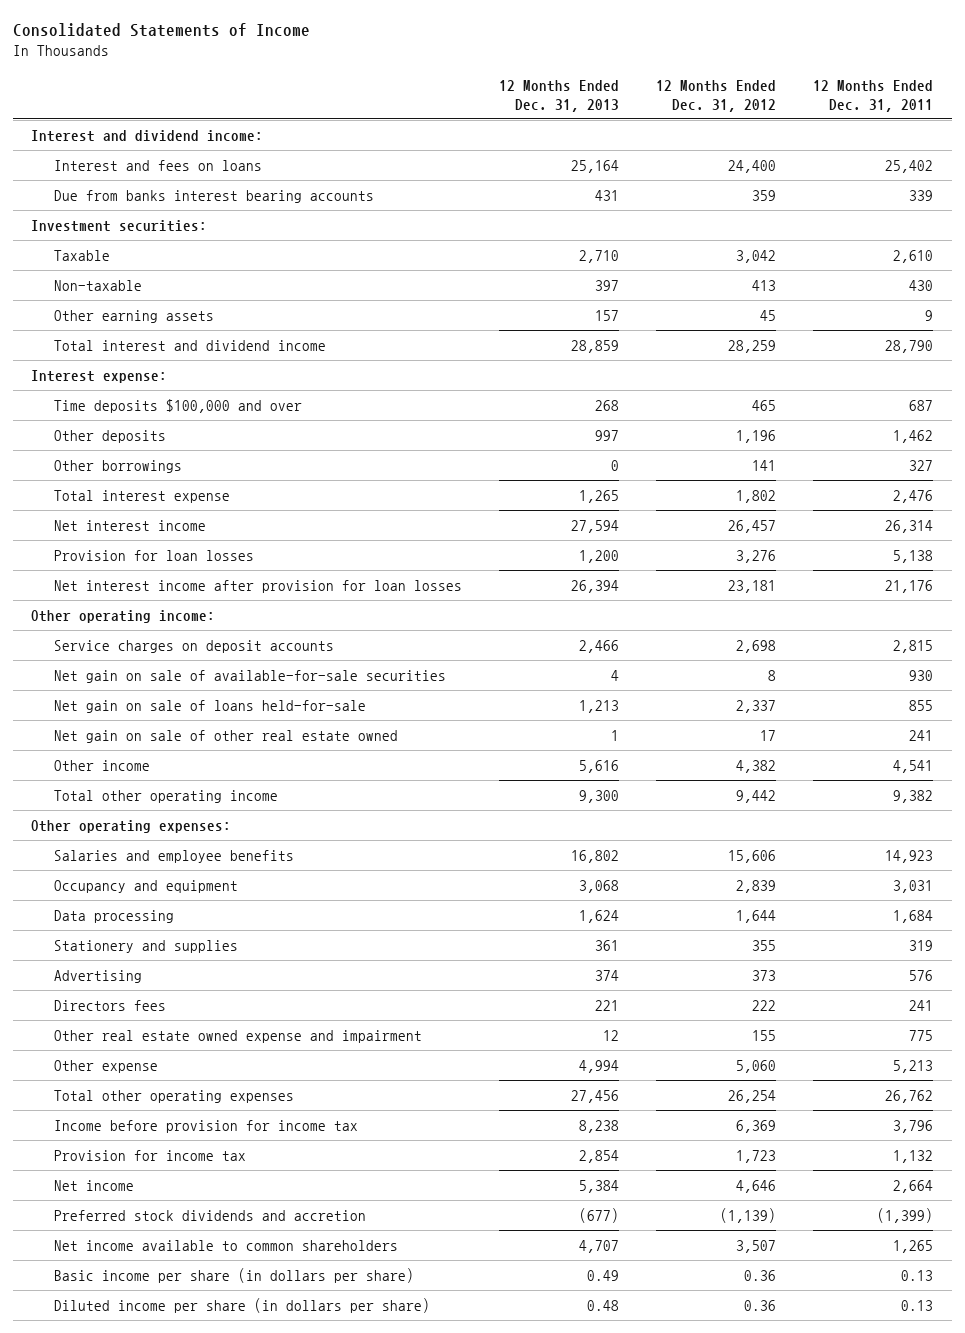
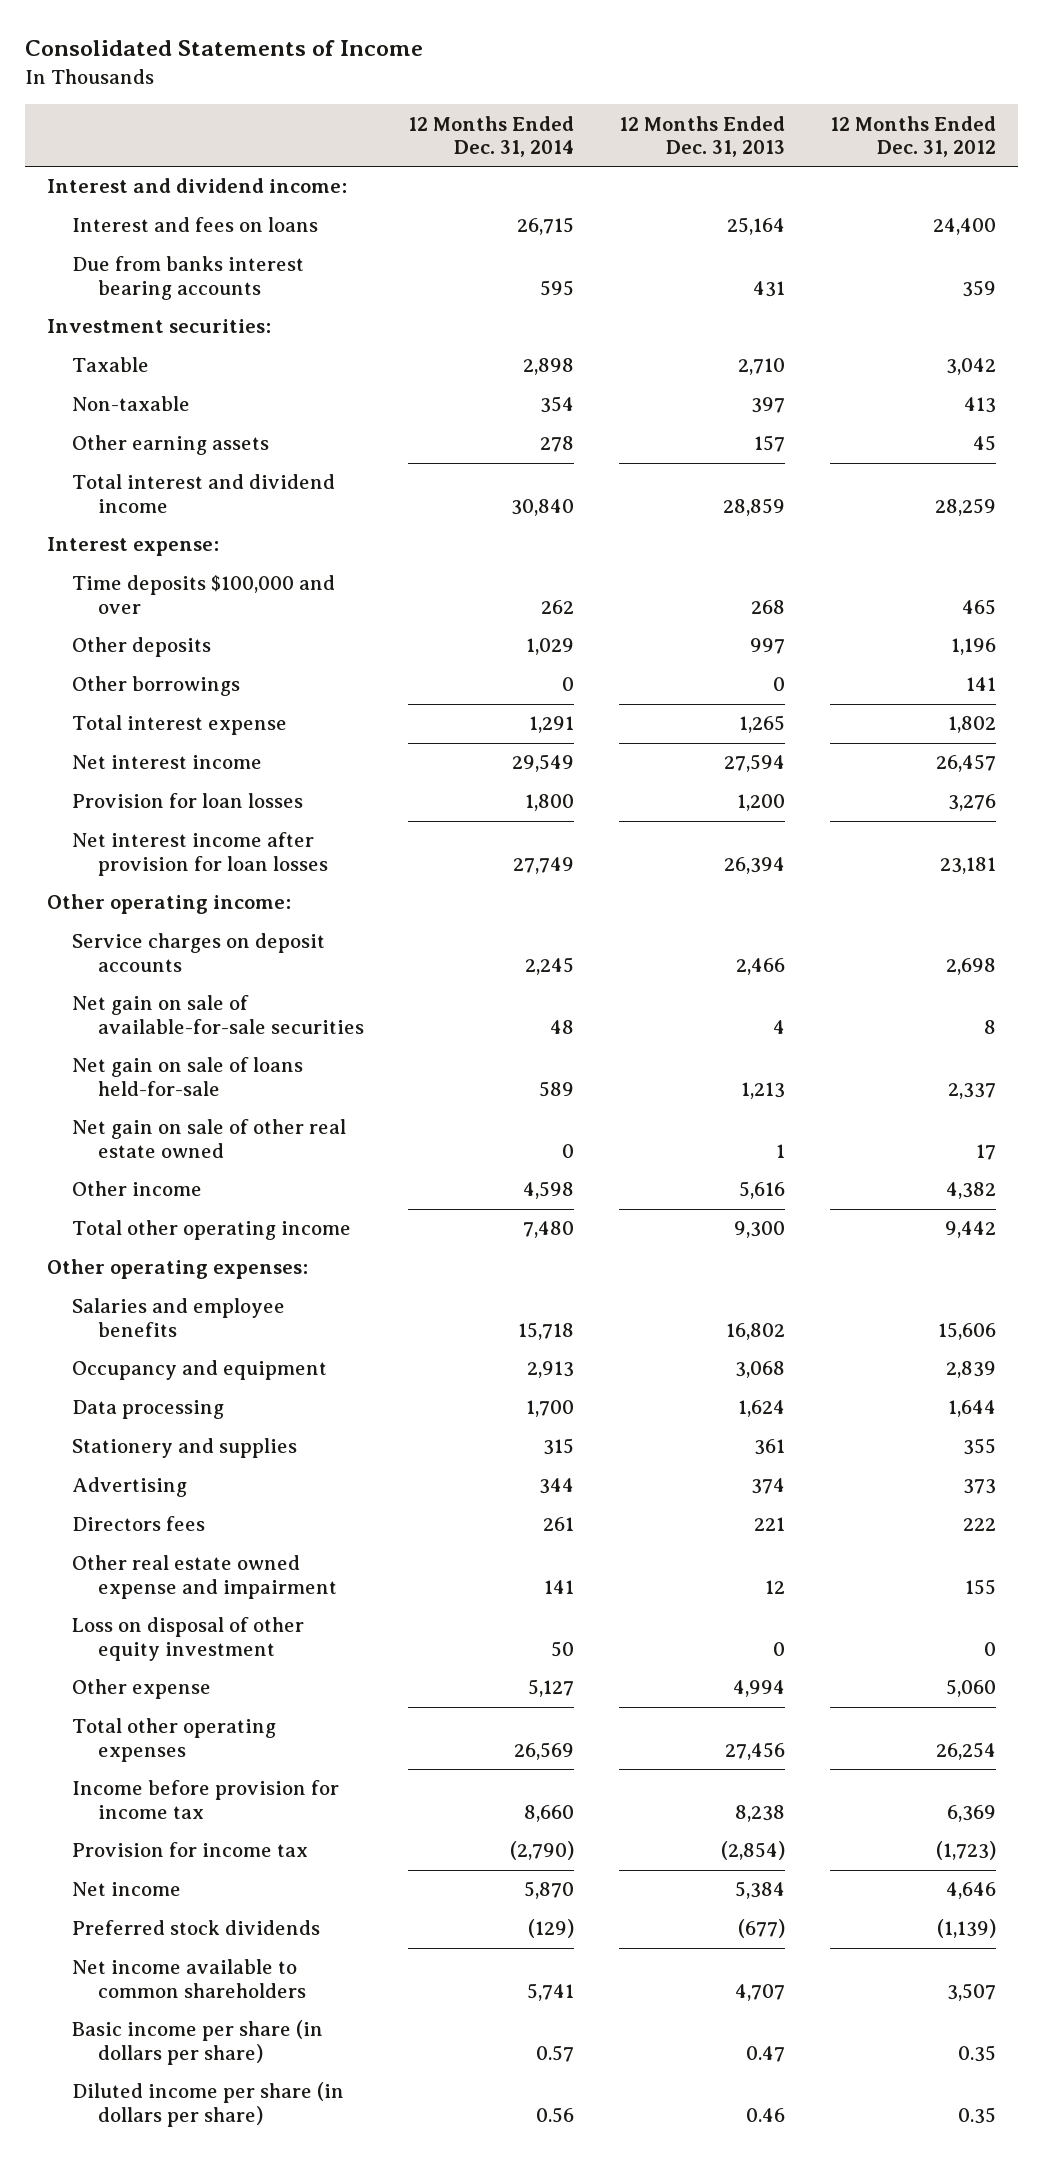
[813,79,934,112] 12 Months Ended Dec. 31, 2011 -> none
none -> [408,115,575,158] 12 Months Ended Dec. 31, 2014
none -> [72,1617,305,1661] Loss on disposal of other equity investment
[579,1149,620,1163] 2,854 -> [720,1841,785,1861] (2,854)
[736,1149,777,1163] 1,723 -> [935,1841,996,1861] (1,723)
[53,1209,366,1221] Preferred stock dividends and accretion -> [72,1920,321,1936] Preferred stock dividends
[587,1269,620,1281] 0.49 -> [745,2045,785,2062] 0.47
[744,1269,777,1281] 0.36 -> [957,2044,996,2062] 0.35
[587,1299,620,1311] 0.48 -> [745,2107,785,2122] 0.46
[744,1299,777,1311] 0.36 -> [957,2106,996,2124] 0.35

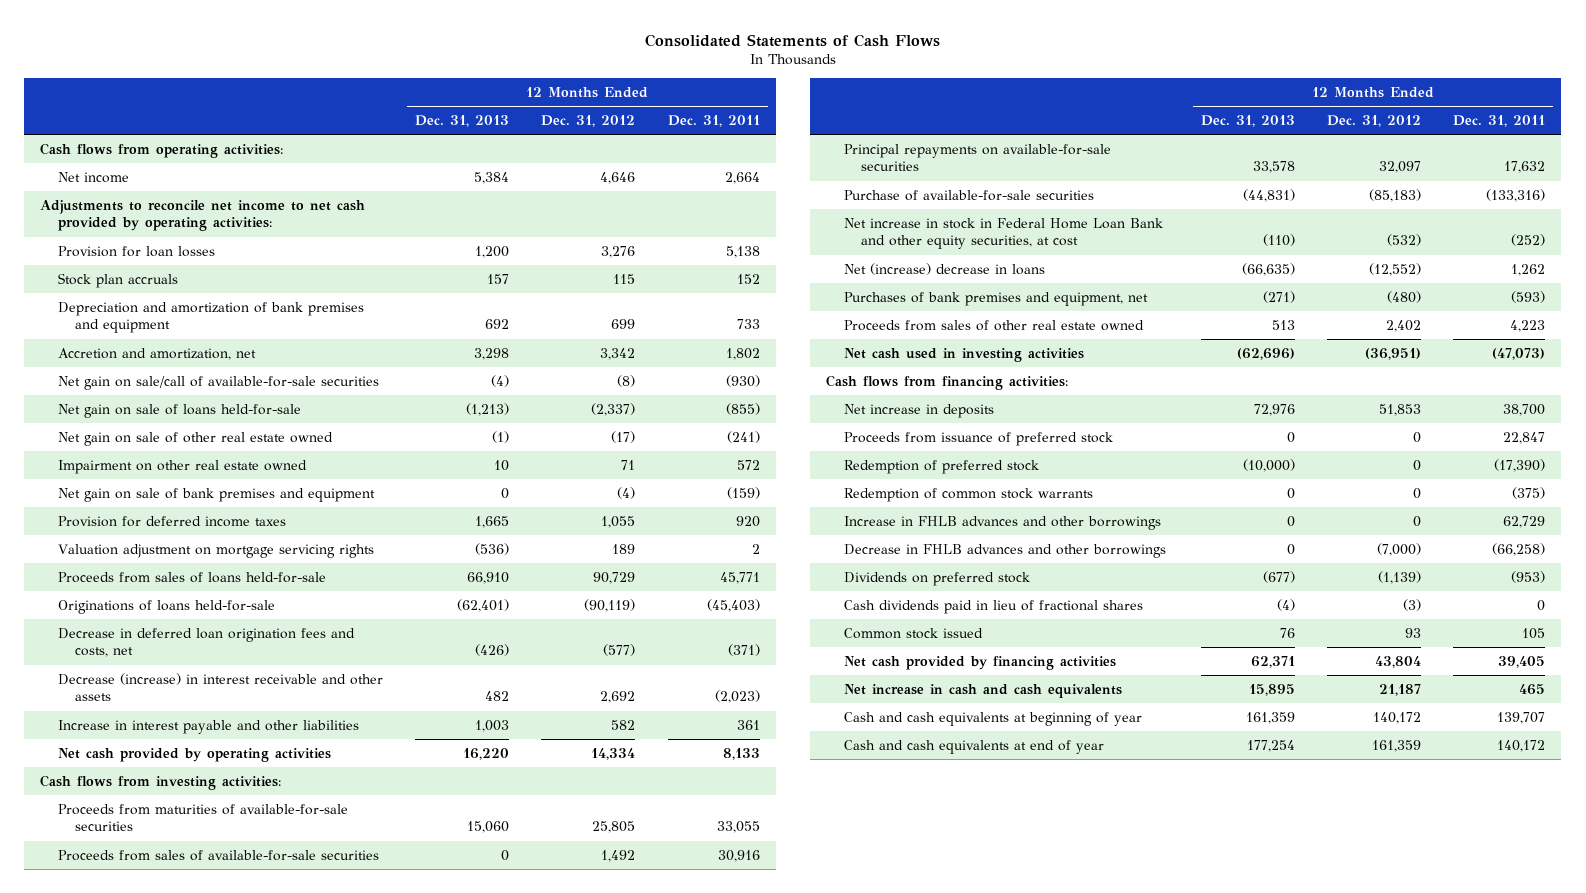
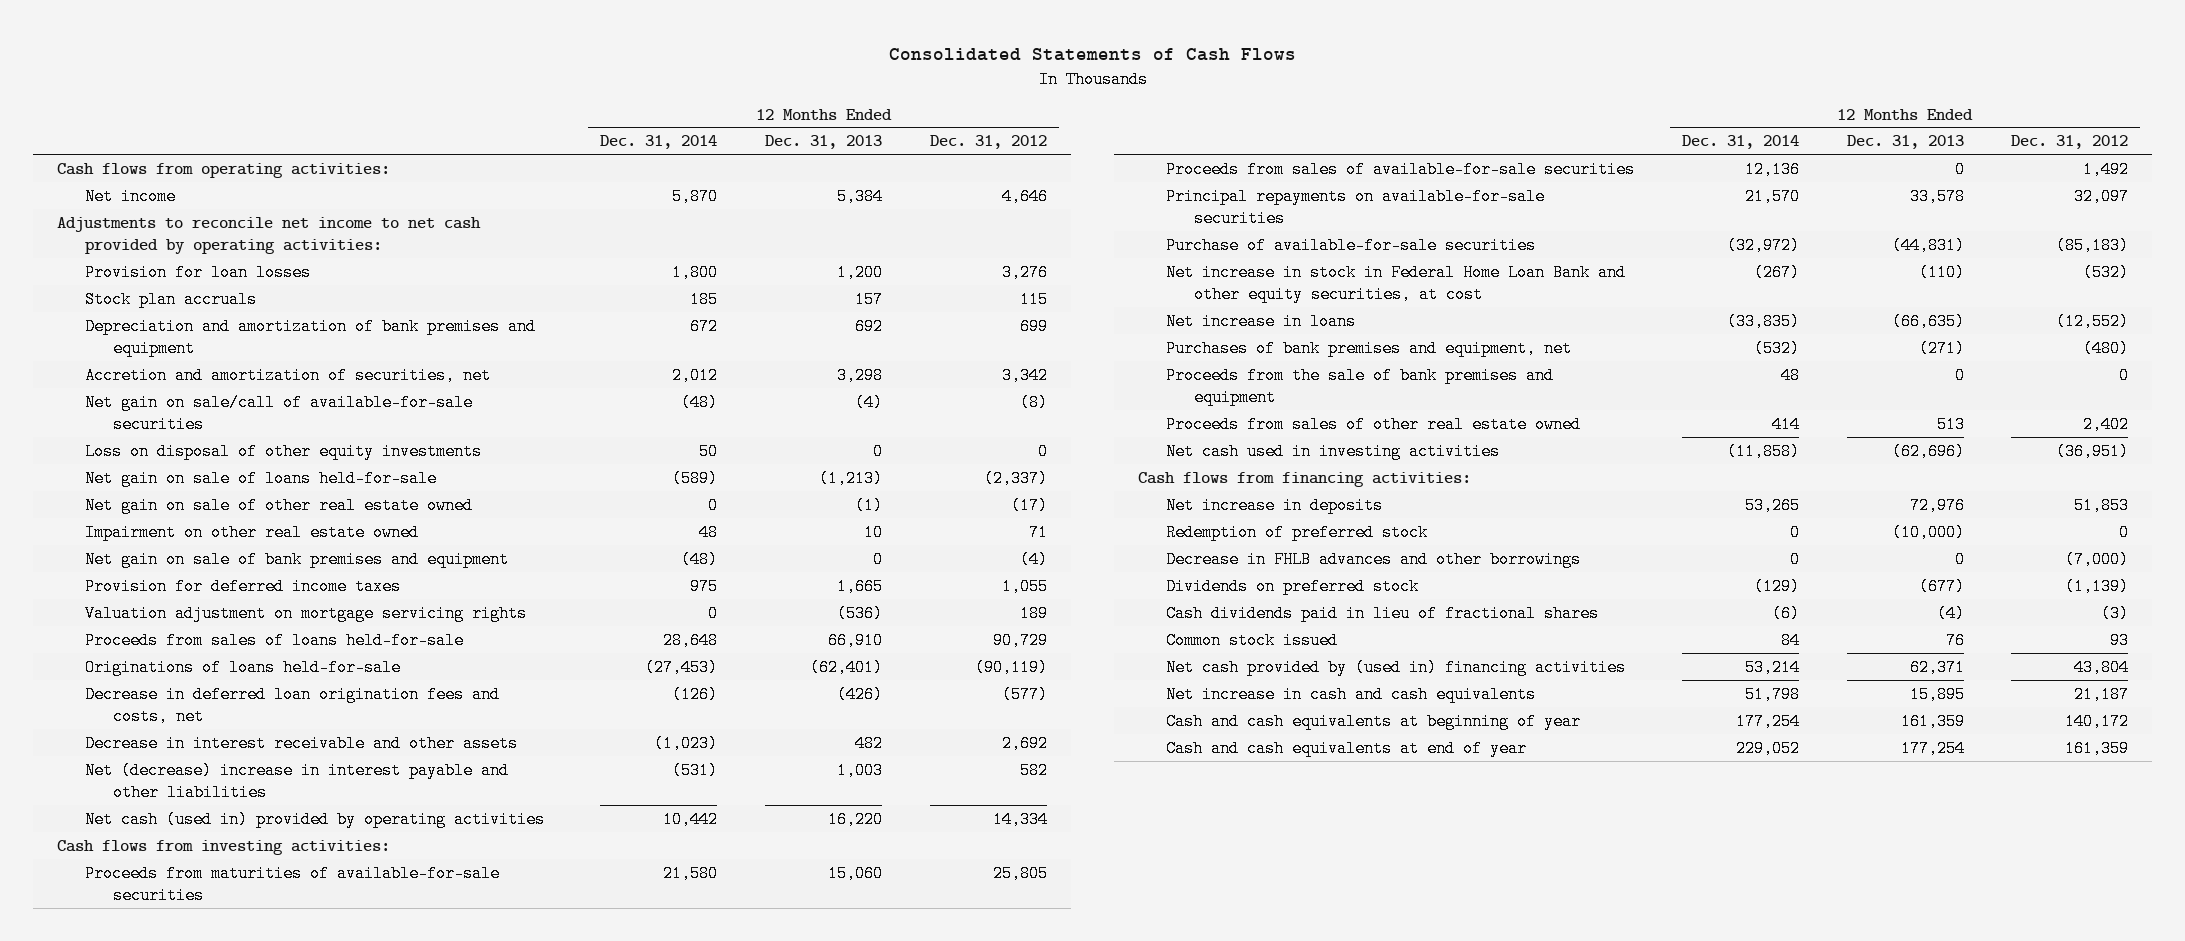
[667,114,760,127] Dec. 31, 2011 -> none
none -> [600,135,718,150] Dec. 31, 2014
[57,347,256,360] Accretion and amortization, net -> [84,366,491,384] Accretion and amortization of securities, net
none -> [84,442,482,460] Loss on disposal of other equity investments
[57,672,383,702] Decrease (increase) in interest receivable and other assets -> [84,734,518,752] Decrease in interest receivable and other assets
[57,719,359,734] Increase in interest payable and other liabilities -> [84,761,509,801] Net (decrease) increase in interest payable and other liabilities
[57,747,331,762] Net cash provided by operating activities -> [84,810,545,828] Net cash (used in) provided by operating activities
[843,262,1045,275] Net (increase) decrease in loans -> [1166,312,1357,330] Net increase in loans
none -> [1166,366,1555,406] Proceeds from the sale of bank premises and equipment
[843,431,1113,446] Proceeds from issuance of preferred stock -> none
[843,487,1093,502] Redemption of common stock warrants -> none
[843,515,1161,530] Increase in FHLB advances and other borrowings -> none
[843,655,1116,670] Net cash provided by financing activities -> [1166,658,1627,676] Net cash provided by (used in) financing activities

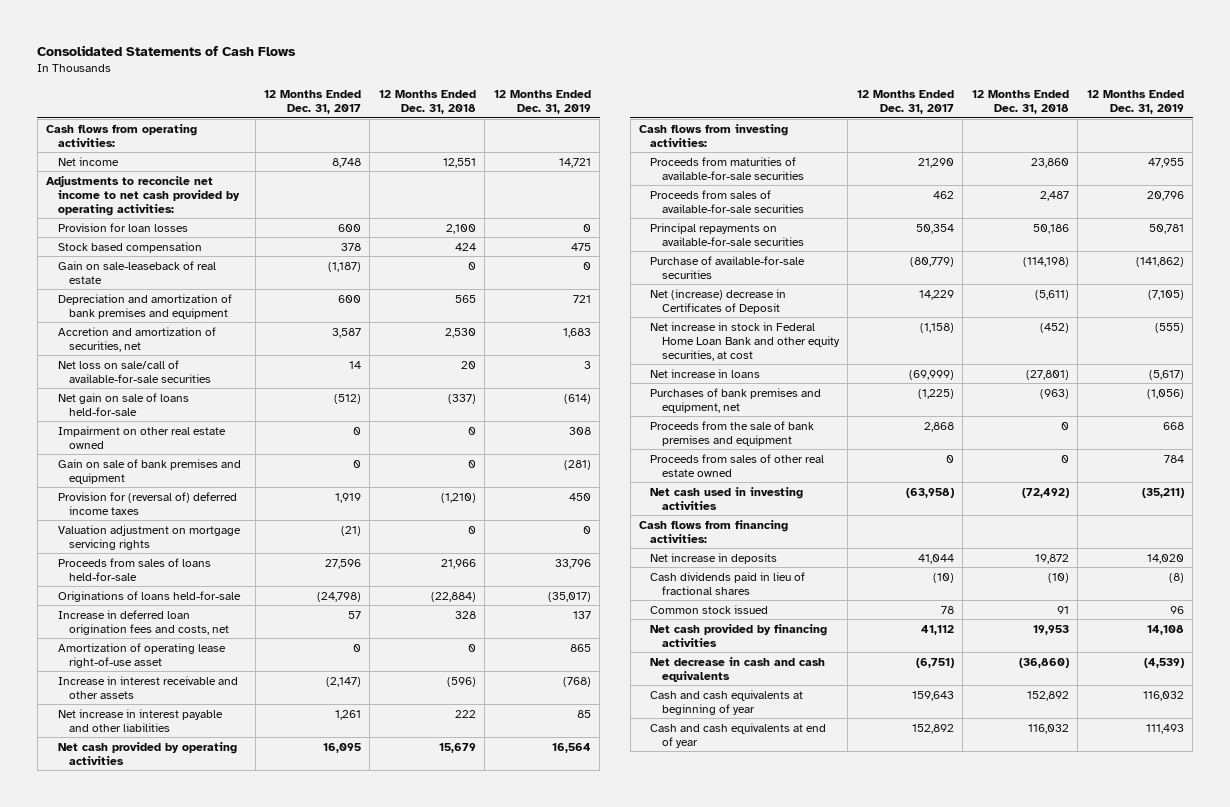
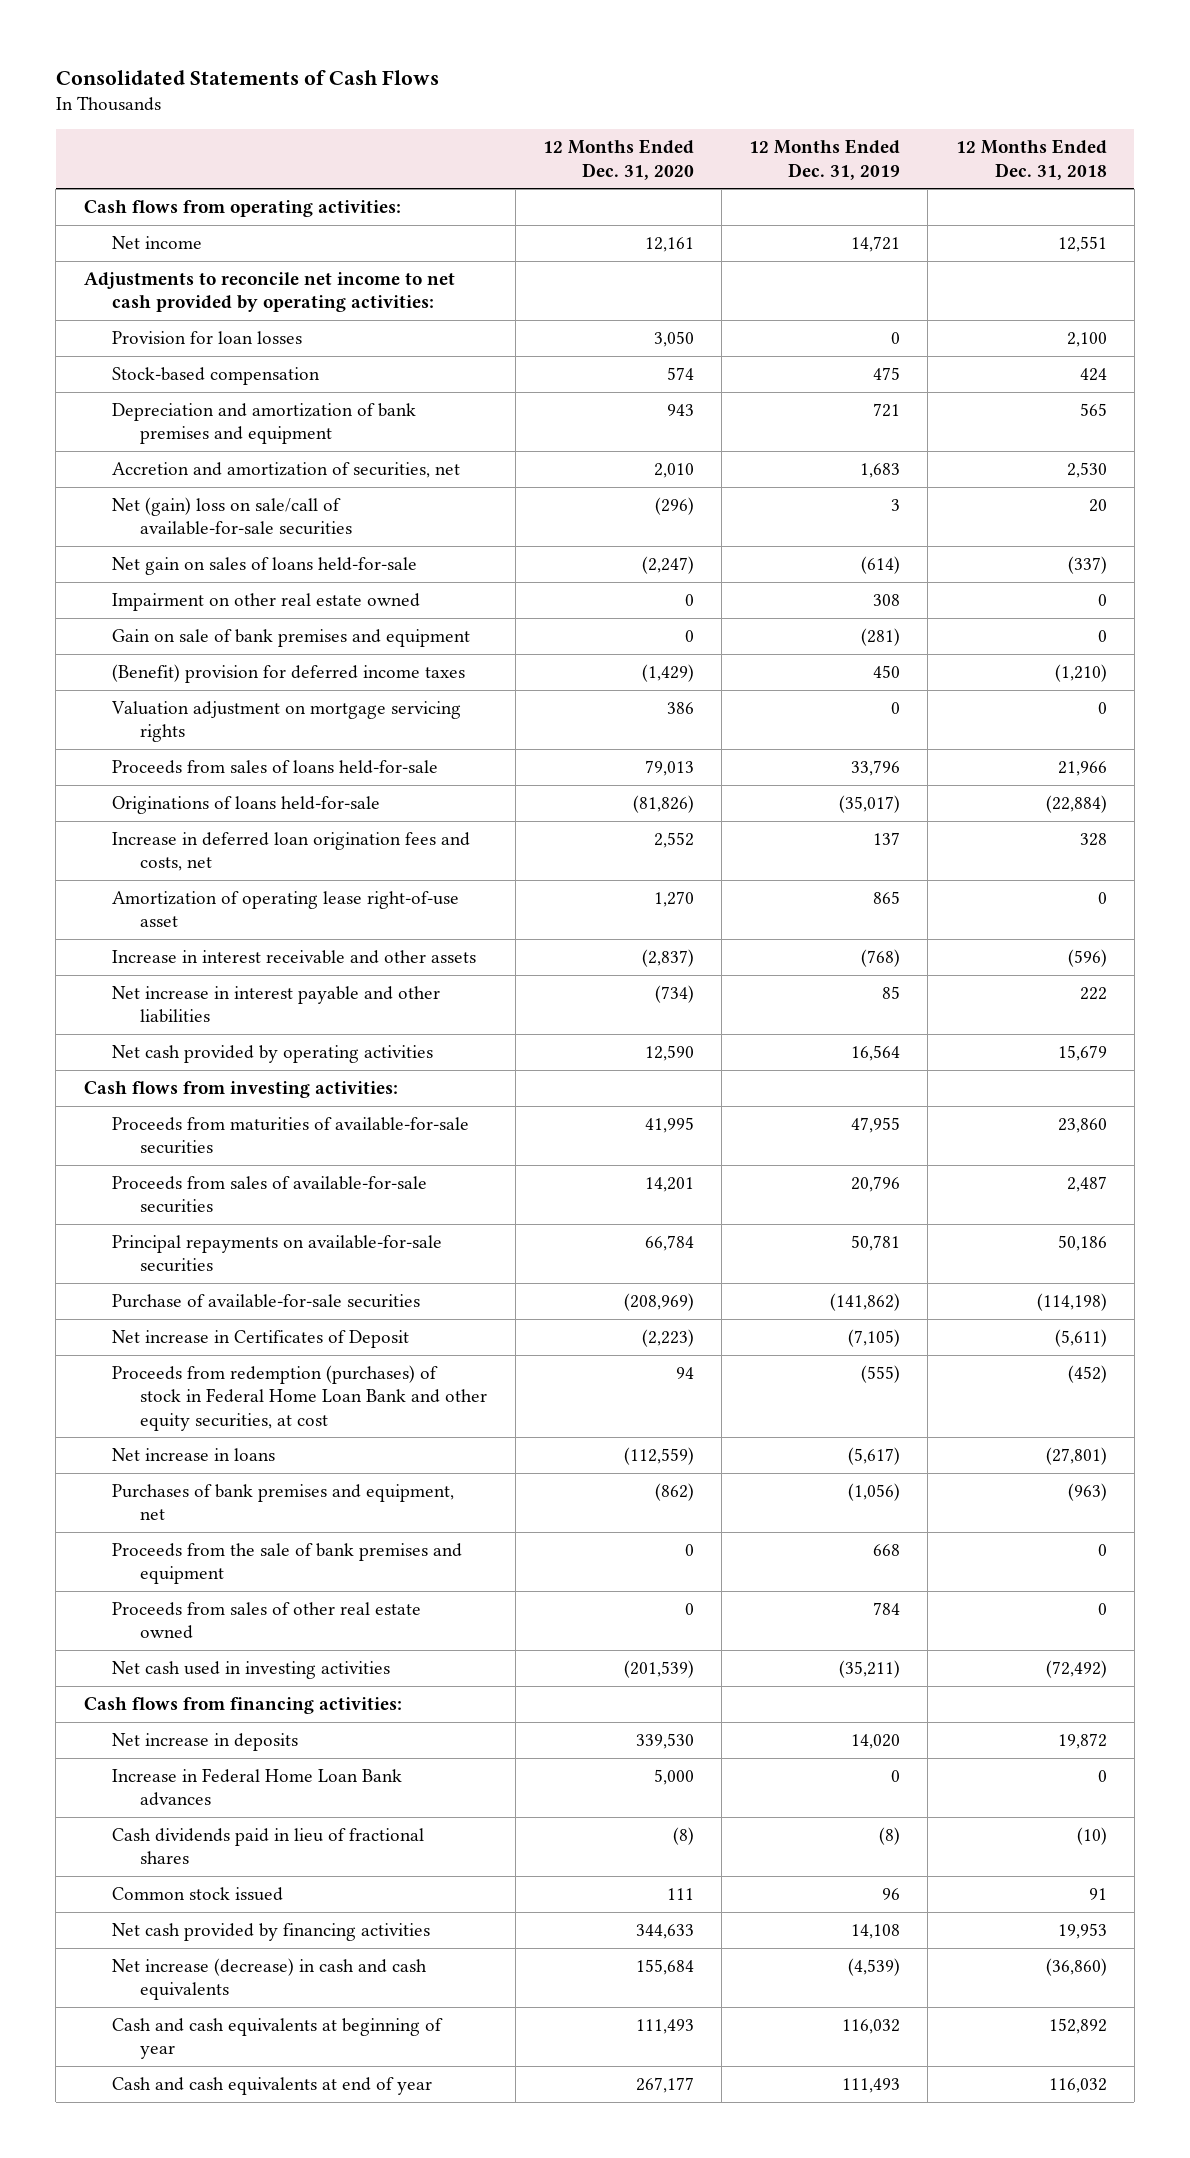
[264,90,362,115] 12 Months Ended Dec. 31, 2017 -> none
none -> [542,139,694,180] 12 Months Ended Dec. 31, 2020
[57,260,216,284] Gain on sale-leaseback of real estate -> none
[57,241,202,253] Stock based compensation -> [112,366,321,385] Stock-based compensation
[57,359,212,383] Net loss on sale/call of available-for-sale securities -> [112,496,353,536] Net (gain) loss on sale/call of available-for-sale securities
[57,392,189,416] Net gain on sale of loans held-for-sale -> [112,556,418,575] Net gain on sales of loans held-for-sale
[57,491,237,515] Provision for (reversal of) deferred income taxes -> [112,663,466,683] (Benefit) provision for deferred income taxes
[650,288,787,314] Net (increase) decrease in Certificates of Deposit -> [112,1329,410,1348] Net increase in Certificates of Deposit
[650,321,840,361] Net increase in stock in Federal Home Loan Bank and other equity securities, at cost -> [112,1364,488,1431] Proceeds from redemption (purchases) of stock in Federal Home Loan Bank and other equity securities, at cost
none -> [112,1767,403,1807] Increase in Federal Home Loan Bank advances
[650,656,826,682] Net decrease in cash and cash equivalents -> [112,1957,428,2001] Net increase (decrease) in cash and cash equivalents

